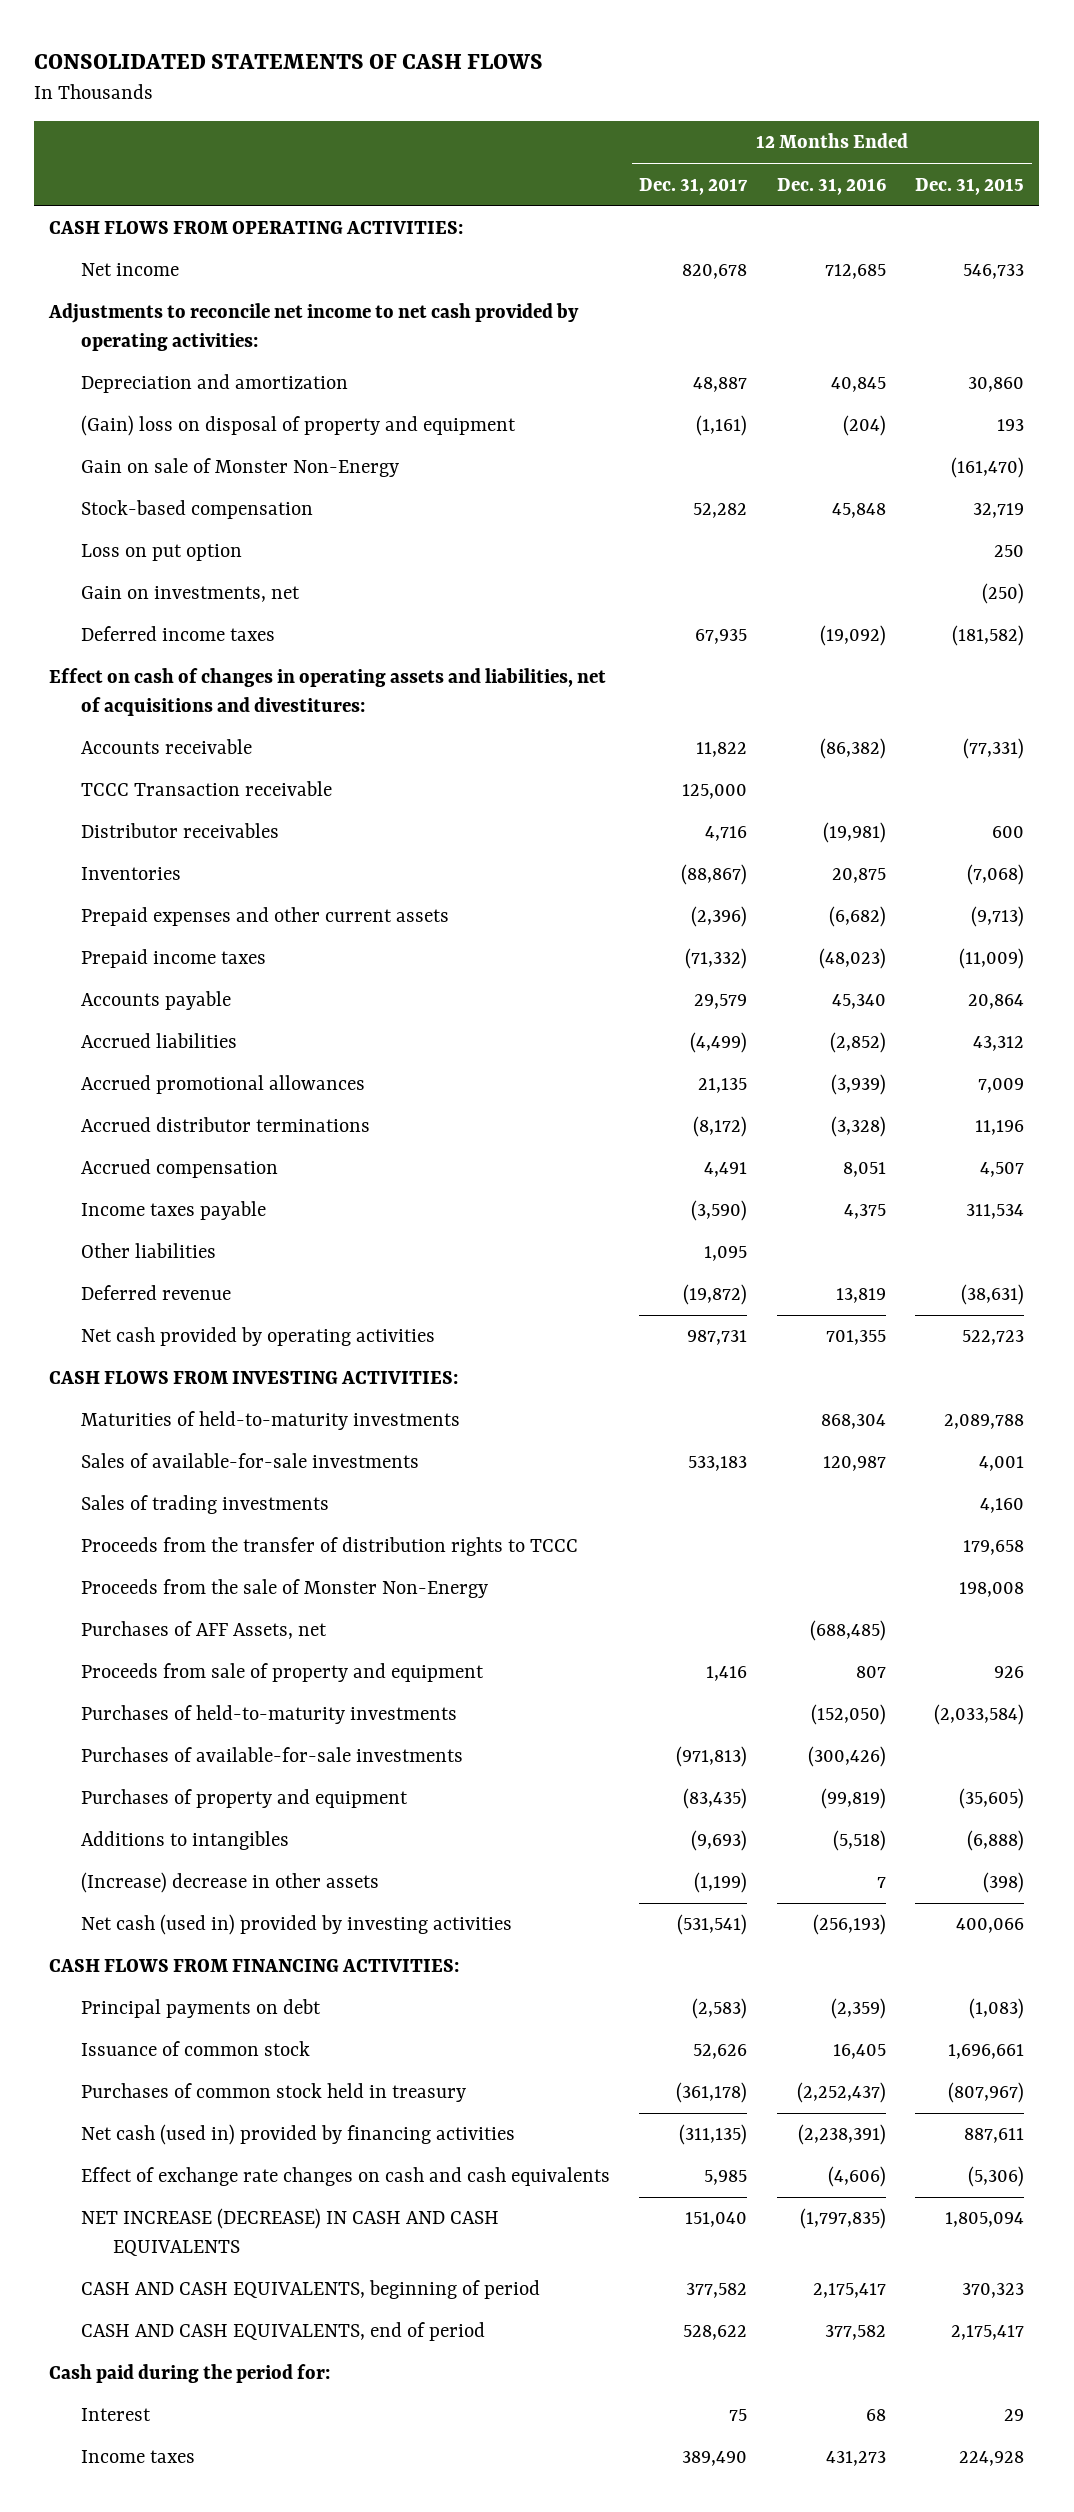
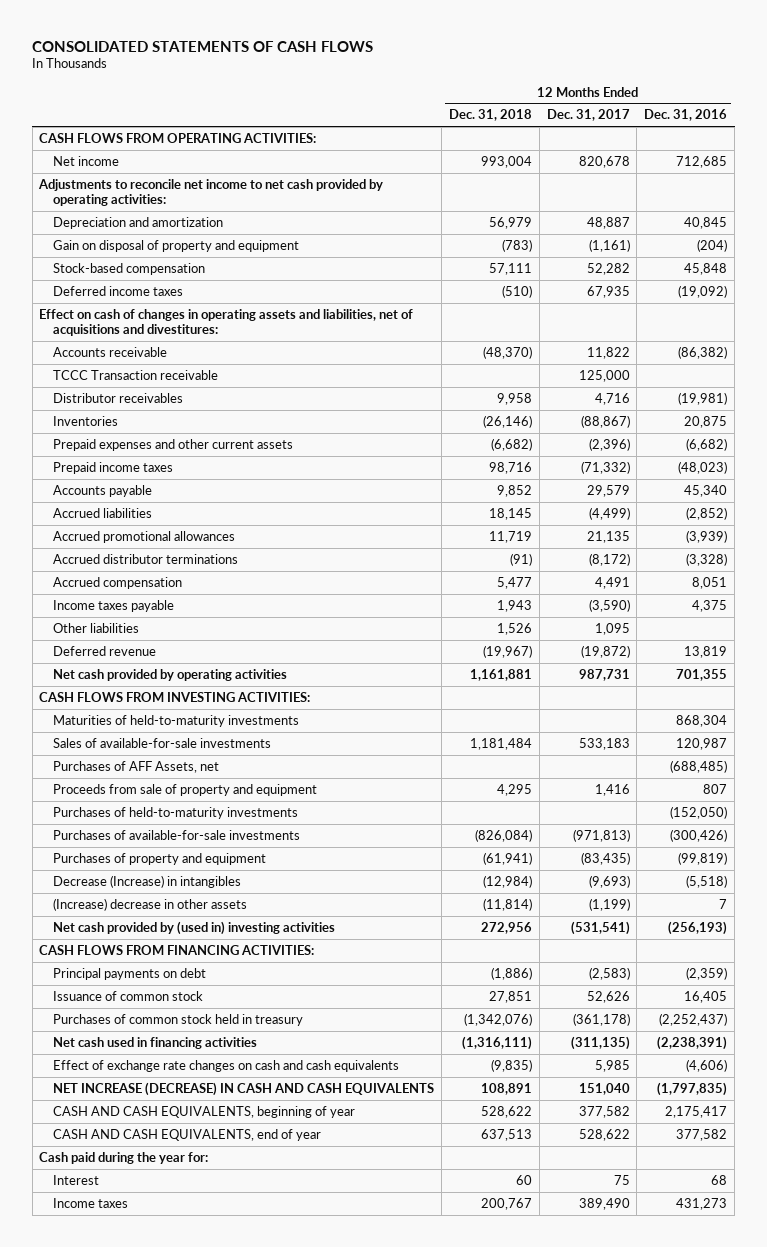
[915,177,1025,195] Dec. 31, 2015 -> none
none -> [448,109,532,122] Dec. 31, 2018
[80,458,399,478] Gain on sale of Monster Non-Energy -> none
[80,415,516,437] (Gain) loss on disposal of property and equipment -> [53,239,300,252] Gain on disposal of property and equipment
[80,544,242,562] Loss on put option -> none
[80,586,300,603] Gain on investments, net -> none
[80,1495,329,1515] Sales of trading investments -> none
[80,1537,578,1557] Proceeds from the transfer of distribution rights to TCCC -> none
[80,1579,488,1599] Proceeds from the sale of Monster Non-Energy -> none
[80,1831,289,1851] Additions to intangibles -> [53,874,242,888] Decrease (Increase) in intangibles
[80,1914,512,1936] Net cash (used in) provided by investing activities -> [53,920,336,935] Net cash provided by (used in) investing activities
[80,2124,515,2146] Net cash (used in) provided by financing activities -> [53,1036,258,1049] Net cash used in financing activities
[80,2280,540,2300] CASH AND CASH EQUIVALENTS, beginning of period -> [53,1105,356,1118] CASH AND CASH EQUIVALENTS, beginning of year
[80,2322,485,2342] CASH AND CASH EQUIVALENTS, end of period -> [53,1128,322,1141] CASH AND CASH EQUIVALENTS, end of year
[49,2364,331,2384] Cash paid during the period for: -> [39,1151,209,1164] Cash paid during the year for:

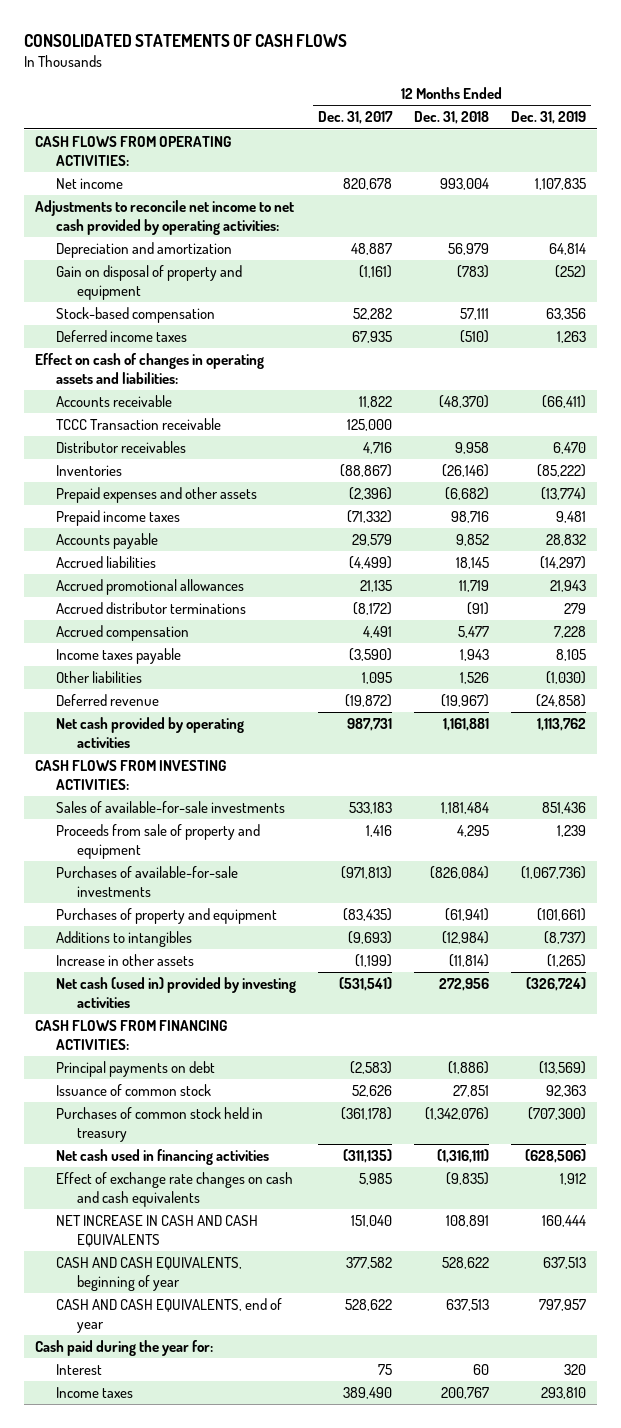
[644,109,728,122] Dec. 31, 2016 -> none
none -> [510,111,586,125] Dec. 31, 2019
[39,308,414,337] Effect on cash of changes in operating assets and liabilities, net of acquisitions and divestitures: -> [35,353,265,385] Effect on cash of changes in operating assets and liabilities:
[53,438,294,451] Prepaid expenses and other current assets -> [56,487,258,504] Prepaid expenses and other assets
[53,714,300,727] Maturities of held-to-maturity investments -> none
[53,760,220,773] Purchases of AFF Assets, net -> none
[53,806,299,819] Purchases of held-to-maturity investments -> none
[53,874,242,888] Decrease (Increase) in intangibles -> [56,931,193,948] Additions to intangibles
[53,897,248,911] (Increase) decrease in other assets -> [56,954,195,967] Increase in other assets
[53,920,336,935] Net cash provided by (used in) investing activities -> [56,977,297,1009] Net cash (used in) provided by investing activities
[53,1081,435,1096] NET INCREASE (DECREASE) IN CASH AND CASH EQUIVALENTS -> [56,1215,259,1248] NET INCREASE IN CASH AND CASH EQUIVALENTS

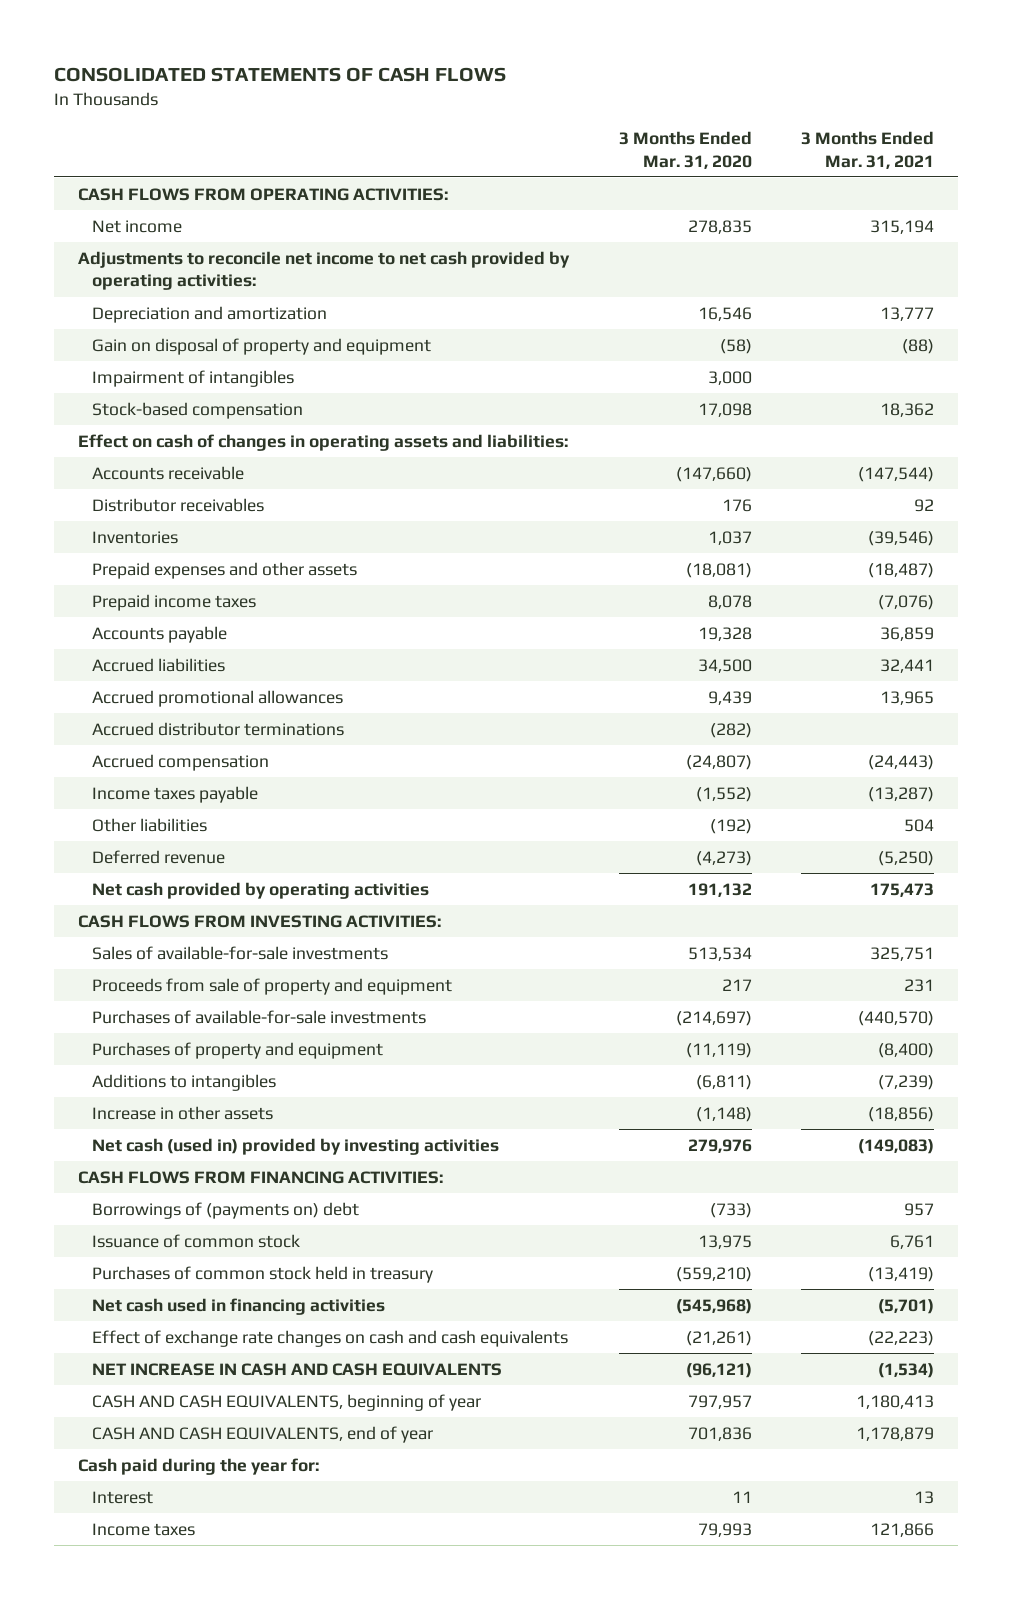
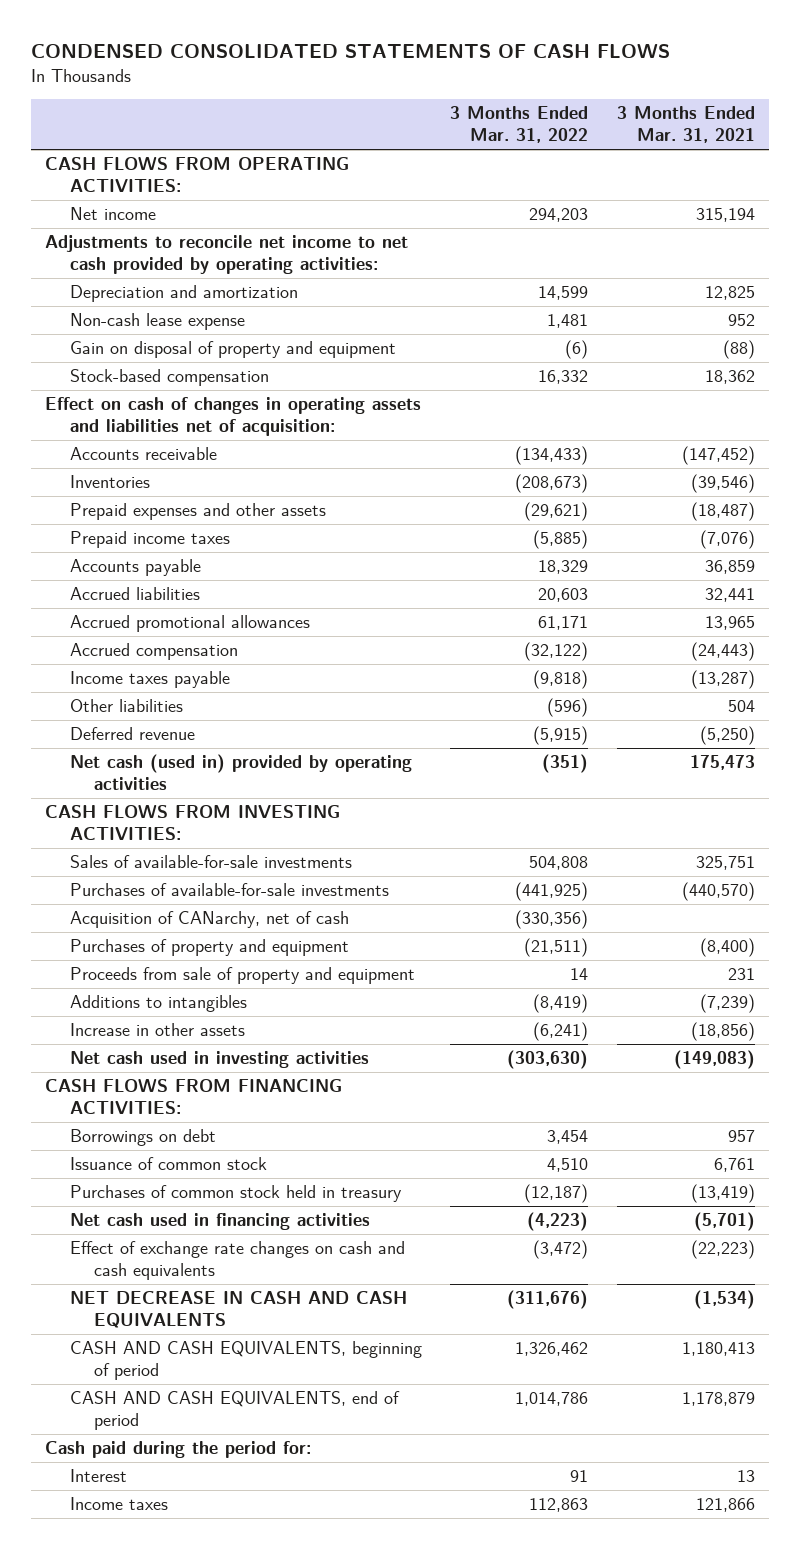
[53,67,506,83] CONSOLIDATED STATEMENTS OF CASH FLOWS -> [31,44,671,59] CONDENSED CONSOLIDATED STATEMENTS OF CASH FLOWS
[618,130,752,169] 3 Months Ended Mar. 31, 2020 -> none
none -> [450,106,589,143] 3 Months Ended Mar. 31, 2022
[879,306,934,321] 13,777 -> [704,286,755,301] 12,825
none -> [69,313,245,331] Non-cash lease expense
[92,369,295,387] Impairment of intangibles -> none
[92,497,265,512] Distributor receivables -> none
[78,433,569,451] Effect on cash of changes in operating assets and liabilities: -> [45,397,422,436] Effect on cash of changes in operating assets and liabilities net of acquisition:
[857,466,934,482] (147,544) -> [681,446,755,466] (147,452)
[92,721,345,736] Accrued distributor terminations -> none
[92,881,430,899] Net cash provided by operating activities -> [69,754,412,790] Net cash (used in) provided by operating activities
none -> [69,911,349,929] Acquisition of CANarchy, net of cash
[92,977,453,995] Proceeds from sale of property and equipment -> [69,967,415,985] Proceeds from sale of property and equipment
[92,1137,500,1155] Net cash (used in) provided by investing activities -> [69,1051,369,1069] Net cash used in investing activities
[92,1201,360,1219] Borrowings of (payments on) debt -> [69,1129,216,1147] Borrowings on debt
[92,1362,503,1376] NET INCREASE IN CASH AND CASH EQUIVALENTS -> [69,1291,407,1328] NET DECREASE IN CASH AND CASH EQUIVALENTS
[92,1393,482,1411] CASH AND CASH EQUIVALENTS, beginning of year -> [69,1341,422,1380] CASH AND CASH EQUIVALENTS, beginning of period
[92,1425,434,1443] CASH AND CASH EQUIVALENTS, end of year -> [69,1391,400,1430] CASH AND CASH EQUIVALENTS, end of period
[78,1457,320,1475] Cash paid during the year for: -> [45,1441,312,1459] Cash paid during the period for:

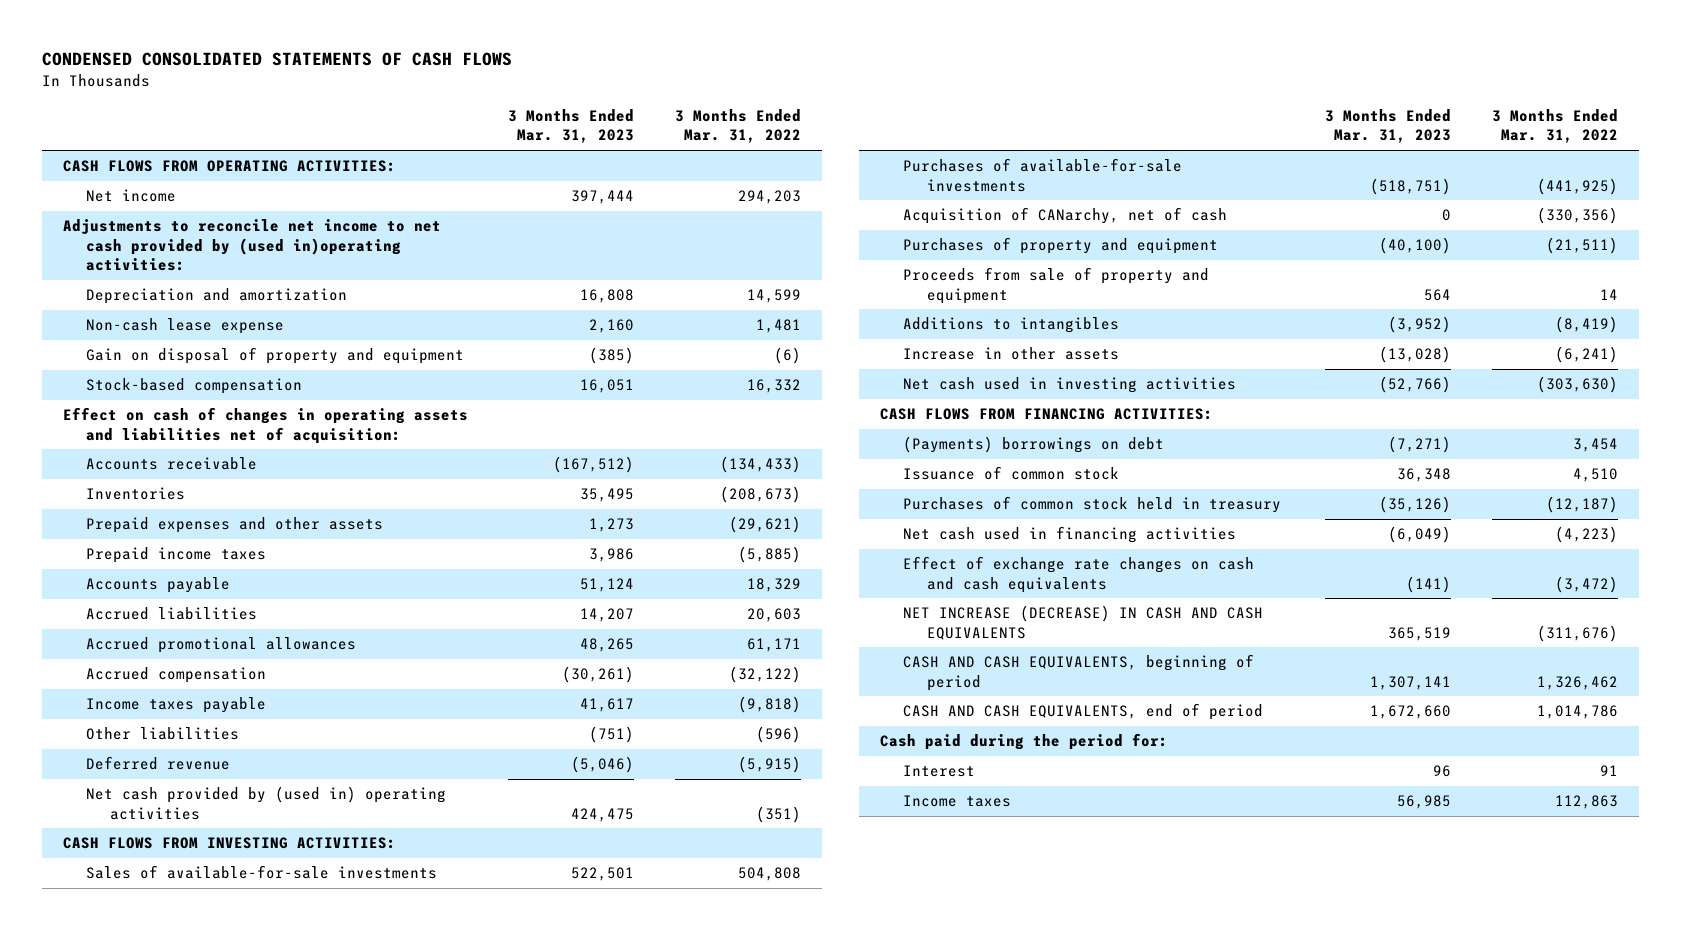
[616,106,755,143] 3 Months Ended Mar. 31, 2021 -> none
none -> [508,109,635,144] 3 Months Ended Mar. 31, 2023
[45,235,409,274] Adjustments to reconcile net income to net cash provided by operating activities: -> [62,219,441,271] Adjustments to reconcile net income to net cash provided by (used in)operating activities:
[69,754,412,790] Net cash (used in) provided by operating activities -> [86,786,447,820] Net cash provided by (used in) operating activities
[69,1129,216,1147] Borrowings on debt -> [903,436,1165,454] (Payments) borrowings on debt
[69,1291,407,1328] NET DECREASE IN CASH AND CASH EQUIVALENTS -> [903,605,1264,640] NET INCREASE (DECREASE) IN CASH AND CASH EQUIVALENTS

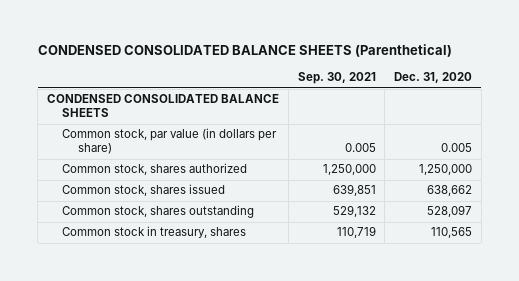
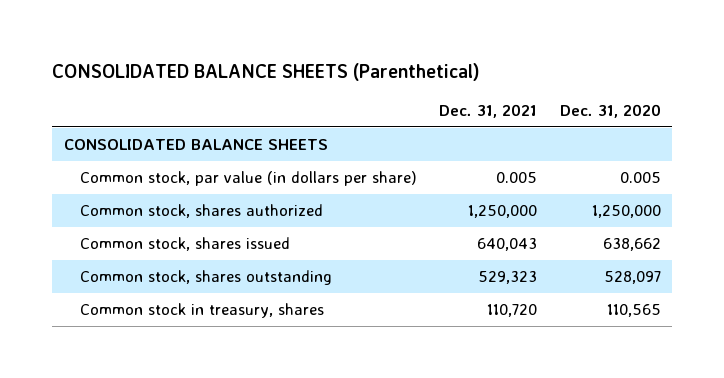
[37,44,452,58] CONDENSED CONSOLIDATED BALANCE SHEETS (Parenthetical) -> [52,62,481,81] CONSOLIDATED BALANCE SHEETS (Parenthetical)
[297,72,376,85] Sep. 30, 2021 -> none
none -> [439,103,538,118] Dec. 31, 2021
[47,94,280,118] CONDENSED CONSOLIDATED BALANCE SHEETS -> [63,139,328,151] CONSOLIDATED BALANCE SHEETS

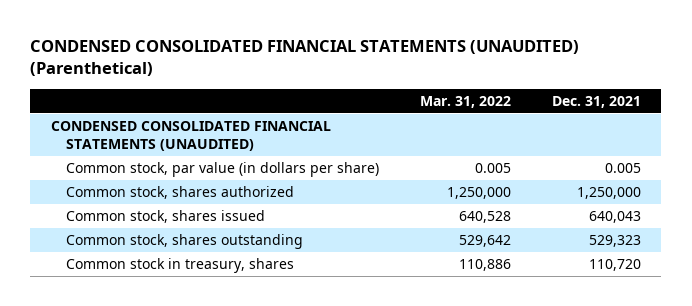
[52,62,481,81] CONSOLIDATED BALANCE SHEETS (Parenthetical) -> [30,40,580,77] CONDENSED CONSOLIDATED FINANCIAL STATEMENTS (UNAUDITED) (Parenthetical)
[559,103,661,118] Dec. 31, 2020 -> none
none -> [420,95,512,108] Mar. 31, 2022
[63,139,328,151] CONSOLIDATED BALANCE SHEETS -> [50,121,331,152] CONDENSED CONSOLIDATED FINANCIAL STATEMENTS (UNAUDITED)

